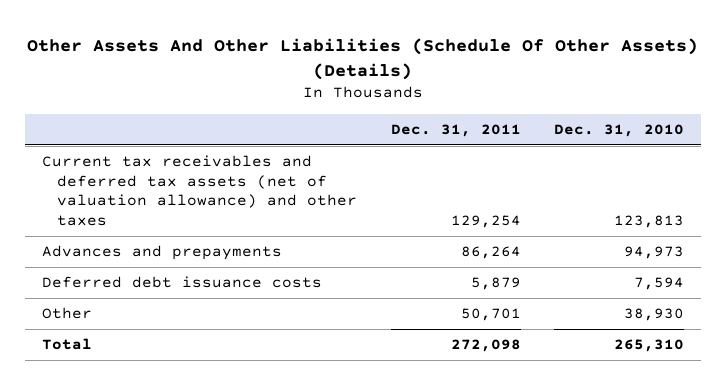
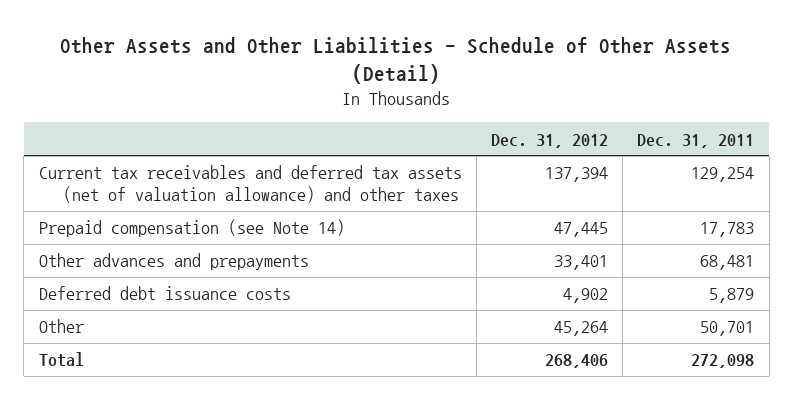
[27,37,699,80] Other Assets And Other Liabilities (Schedule Of Other Assets) (Details) -> [60,36,732,84] Other Assets and Other Liabilities - Schedule of Other Assets (Detail)
[554,123,685,137] Dec. 31, 2010 -> none
none -> [490,133,608,148] Dec. 31, 2012
none -> [38,219,345,238] Prepaid compensation (see Note 14)
[42,245,283,261] Advances and prepayments -> [38,253,309,271] Other advances and prepayments
[460,246,521,260] 86,264 -> [700,255,755,271] 68,481

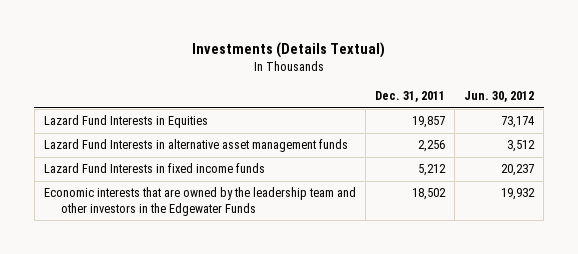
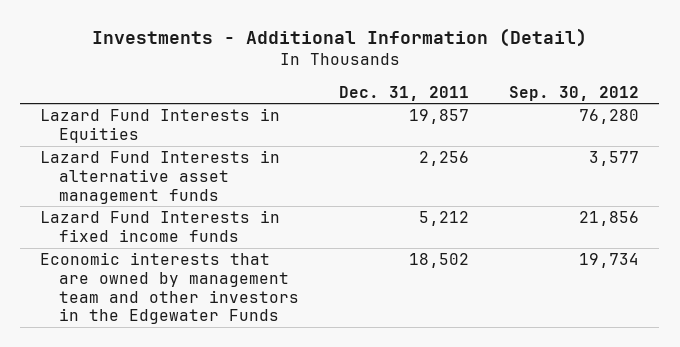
[191,41,385,58] Investments (Details Textual) -> [91,28,587,48] Investments - Additional Information (Detail)
[463,91,534,103] Jun. 30, 2012 -> none
none -> [509,85,640,101] Sep. 30, 2012
[43,187,356,216] Economic interests that are owned by the leadership team and other investors in the Edgewater Funds -> [40,252,300,325] Economic interests that are owned by management team and other investors in the Edgewater Funds

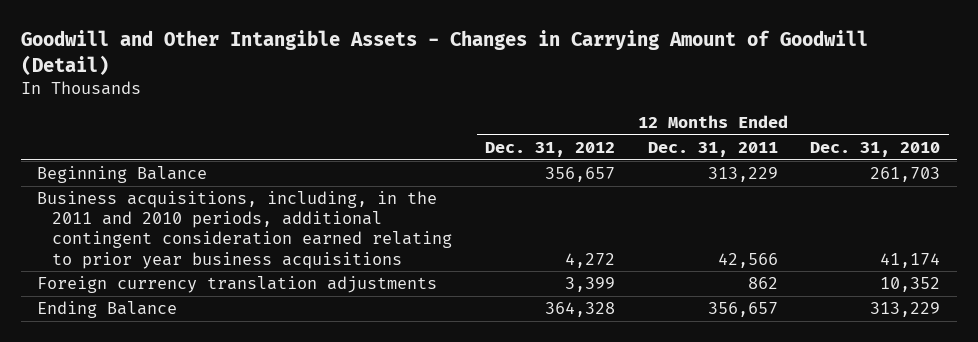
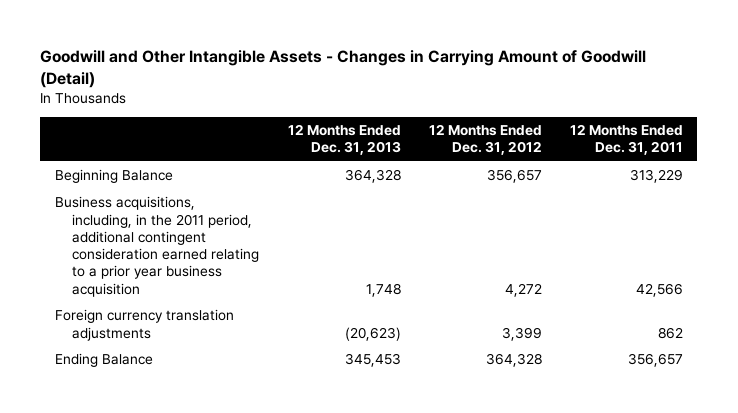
[810,141,941,157] Dec. 31, 2010 -> none
none -> [287,124,401,156] 12 Months Ended Dec. 31, 2013
[37,191,453,269] Business acquisitions, including, in the 2011 and 2010 periods, additional contingent consideration earned relating to prior year business acquisitions -> [54,196,260,297] Business acquisitions, including, in the 2011 period, additional contingent consideration earned relating to a prior year business acquisition

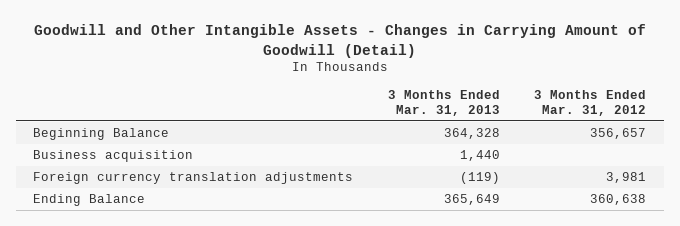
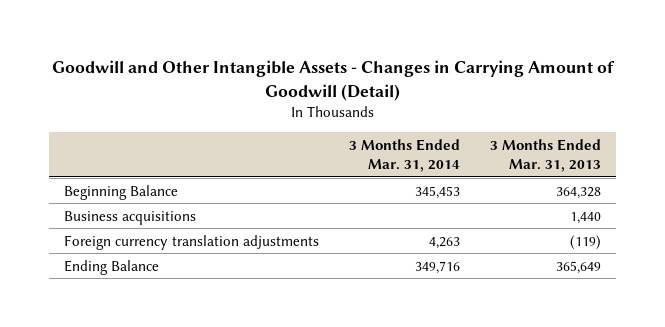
[534,90,647,116] 3 Months Ended Mar. 31, 2012 -> none
none -> [349,139,461,172] 3 Months Ended Mar. 31, 2014
[33,150,194,163] Business acquisition -> [64,210,197,225] Business acquisitions

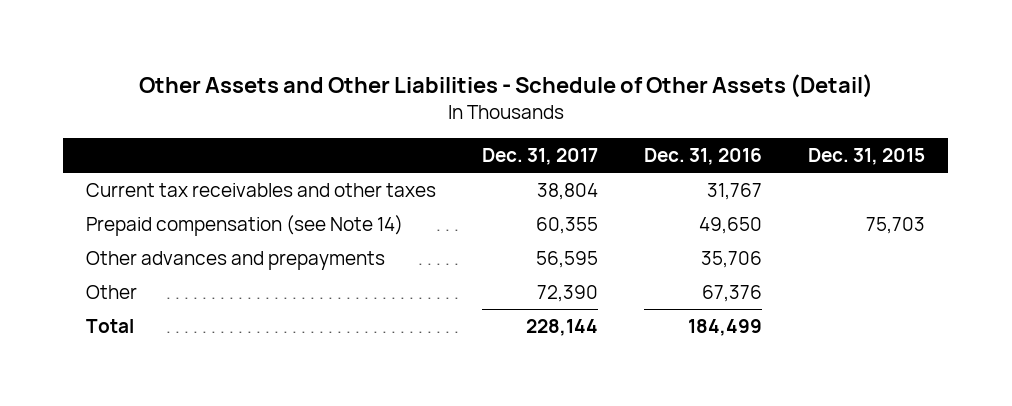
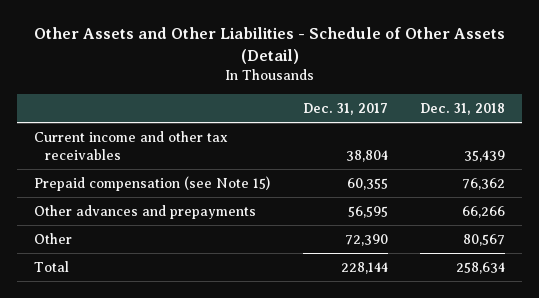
[644,148,763,166] Dec. 31, 2016 -> none
[808,148,926,166] Dec. 31, 2015 -> none
none -> [420,103,506,116] Dec. 31, 2018
[86,182,437,197] Current tax receivables and other taxes -> [33,130,228,161] Current income and other tax receivables
[86,214,404,236] Prepaid compensation (see Note 14) -> [33,175,270,191] Prepaid compensation (see Note 15)

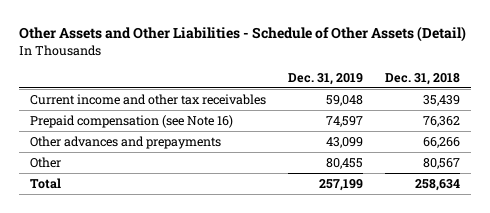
[302,103,388,116] Dec. 31, 2017 -> none
none -> [287,72,363,85] Dec. 31, 2019
[33,175,270,191] Prepaid compensation (see Note 15) -> [30,114,234,128] Prepaid compensation (see Note 16)

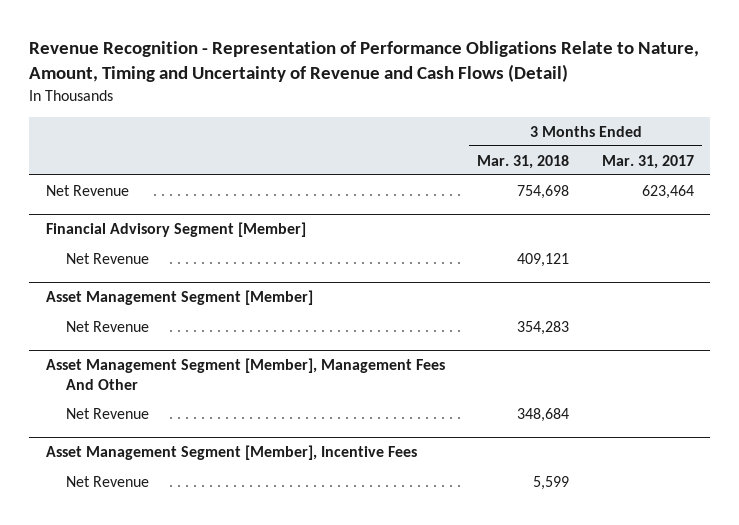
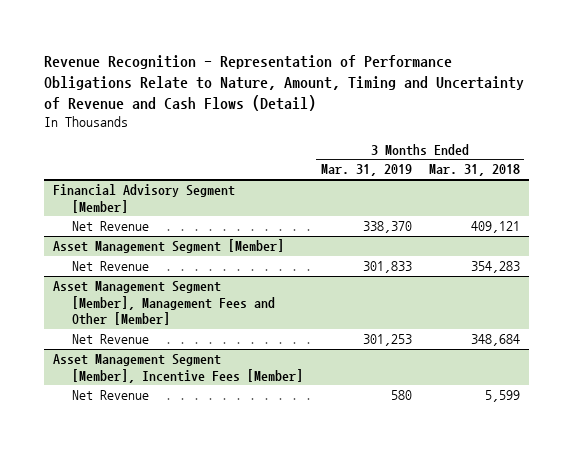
[601,154,694,169] Mar. 31, 2017 -> none
none -> [320,164,412,177] Mar. 31, 2019
[45,184,129,196] Net Revenue -> none
[45,358,445,390] Asset Management Segment [Member], Management Fees And Other -> [53,281,276,326] Asset Management Segment [Member], Management Fees and Other [Member]
[45,445,417,461] Asset Management Segment [Member], Incentive Fees -> [53,354,304,383] Asset Management Segment [Member], Incentive Fees [Member]

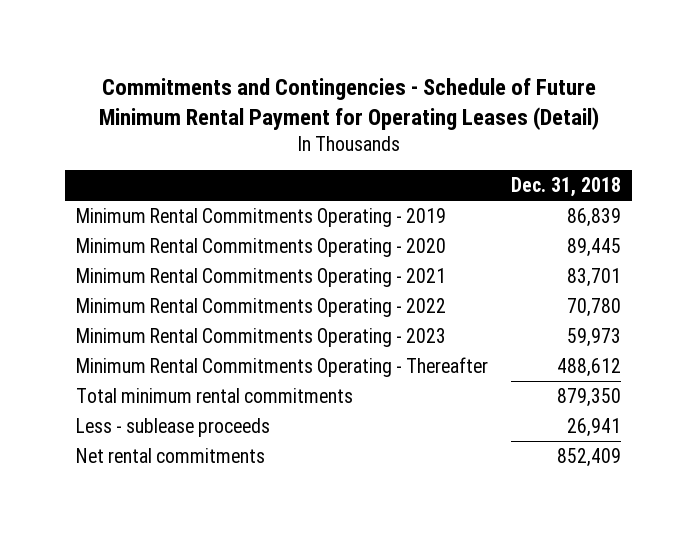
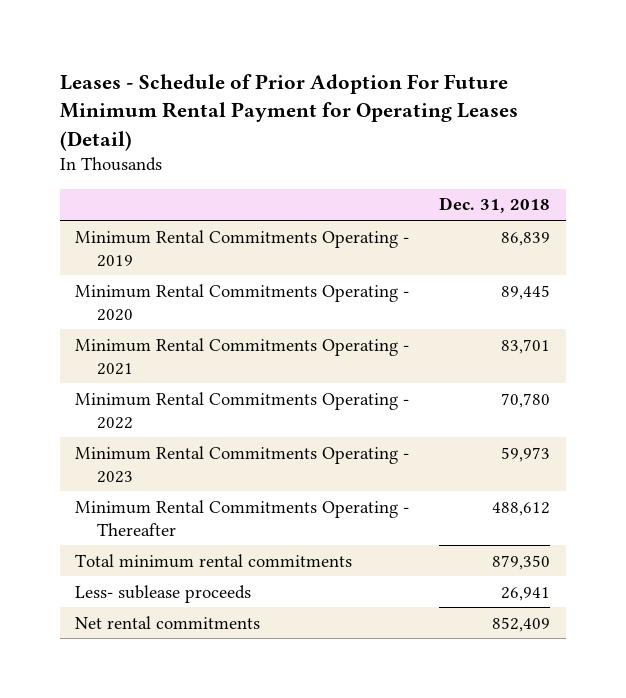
[98,77,599,130] Commitments and Contingencies - Schedule of Future Minimum Rental Payment for Operating Leases (Detail) -> [60,73,519,151] Leases - Schedule of Prior Adoption For Future Minimum Rental Payment for Operating Leases (Detail)
[76,417,271,437] Less - sublease proceeds -> [75,584,252,603] Less- sublease proceeds

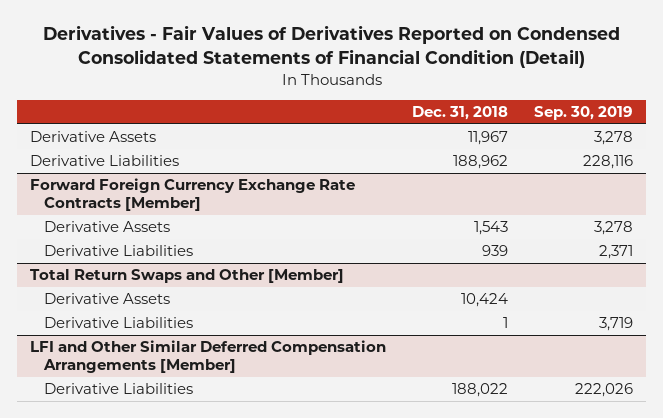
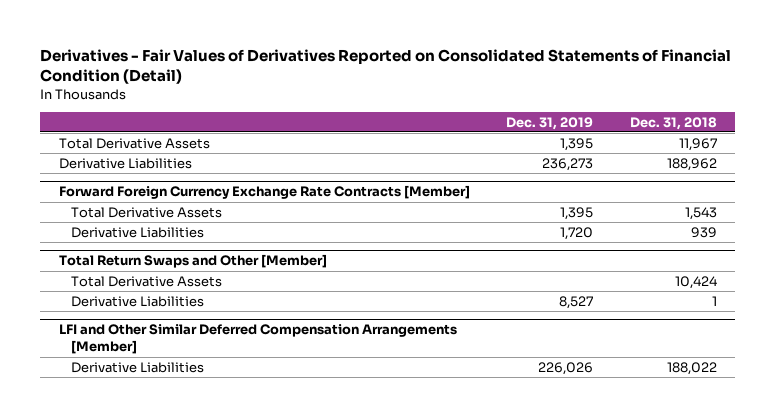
[42,25,620,69] Derivatives - Fair Values of Derivatives Reported on Condensed Consolidated Statements of Financial Condition (Detail) -> [40,48,732,84] Derivatives - Fair Values of Derivatives Reported on Consolidated Statements of Financial Condition (Detail)
[534,106,634,121] Sep. 30, 2019 -> none
none -> [506,116,594,130] Dec. 31, 2019
[29,131,156,143] Derivative Assets -> [58,137,210,149] Total Derivative Assets
[44,221,171,233] Derivative Assets -> [70,206,222,218] Total Derivative Assets
[44,293,171,305] Derivative Assets -> [70,275,222,287] Total Derivative Assets

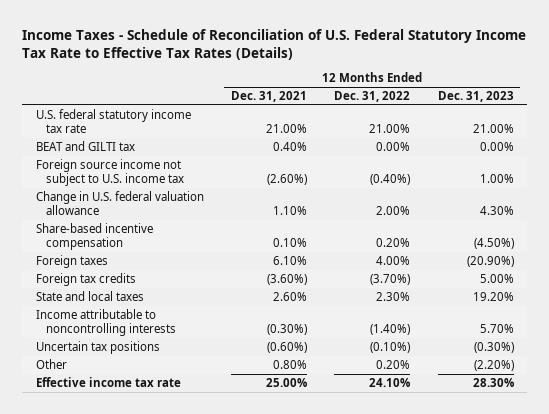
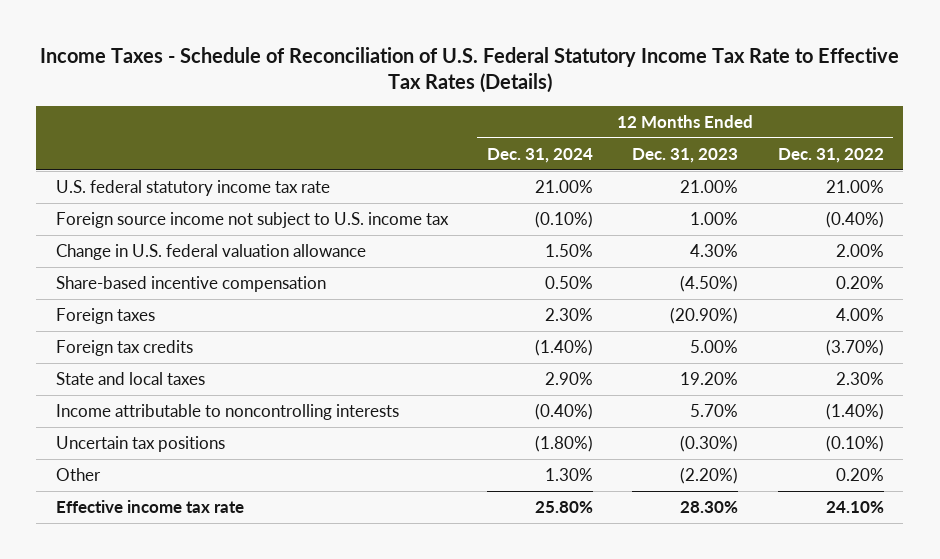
[230,91,307,103] Dec. 31, 2021 -> none
none -> [487,148,594,164] Dec. 31, 2024
[35,141,135,152] BEAT and GILTI tax -> none

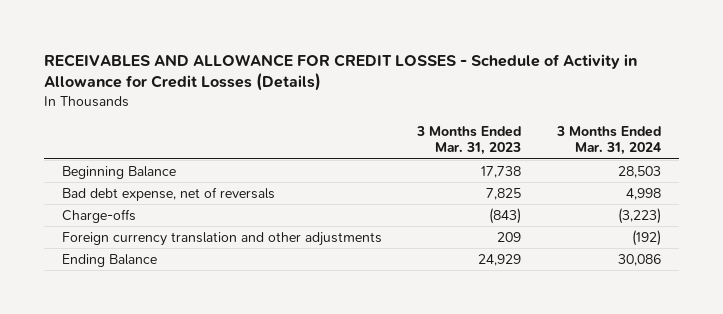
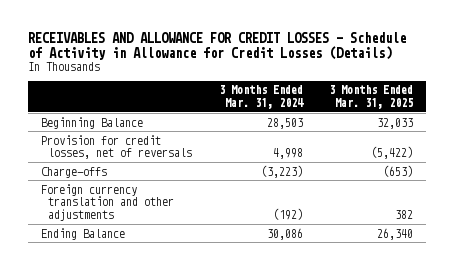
[416,125,522,156] 3 Months Ended Mar. 31, 2023 -> none
none -> [328,85,413,110] 3 Months Ended Mar. 31, 2025
[61,186,275,201] Bad debt expense, net of reversals -> [40,134,193,160] Provision for credit losses, net of reversals

